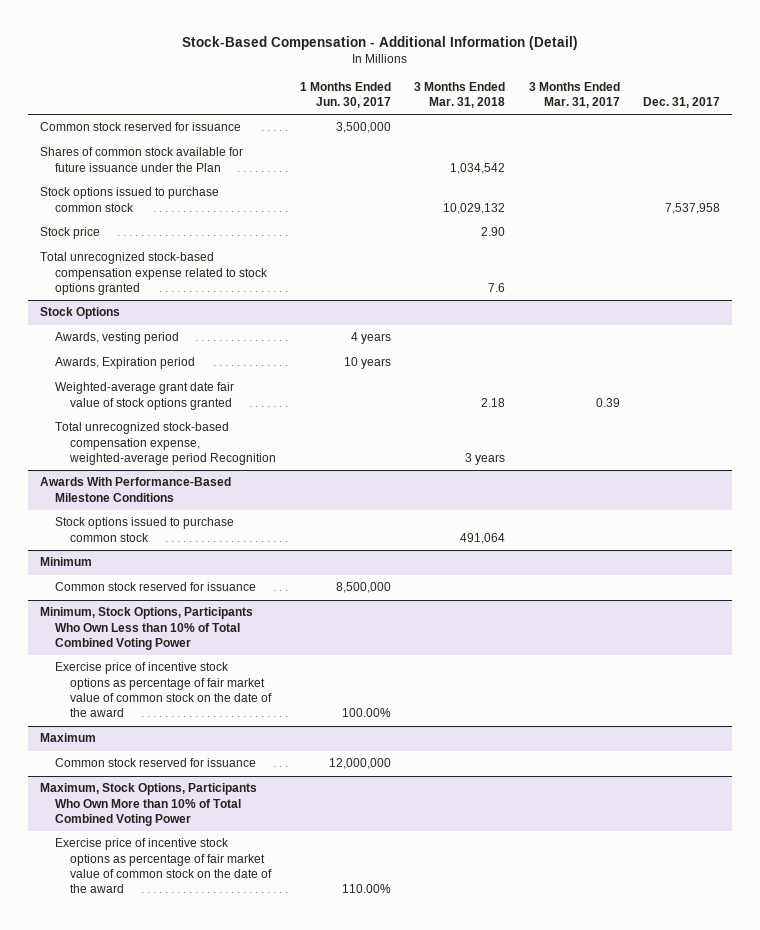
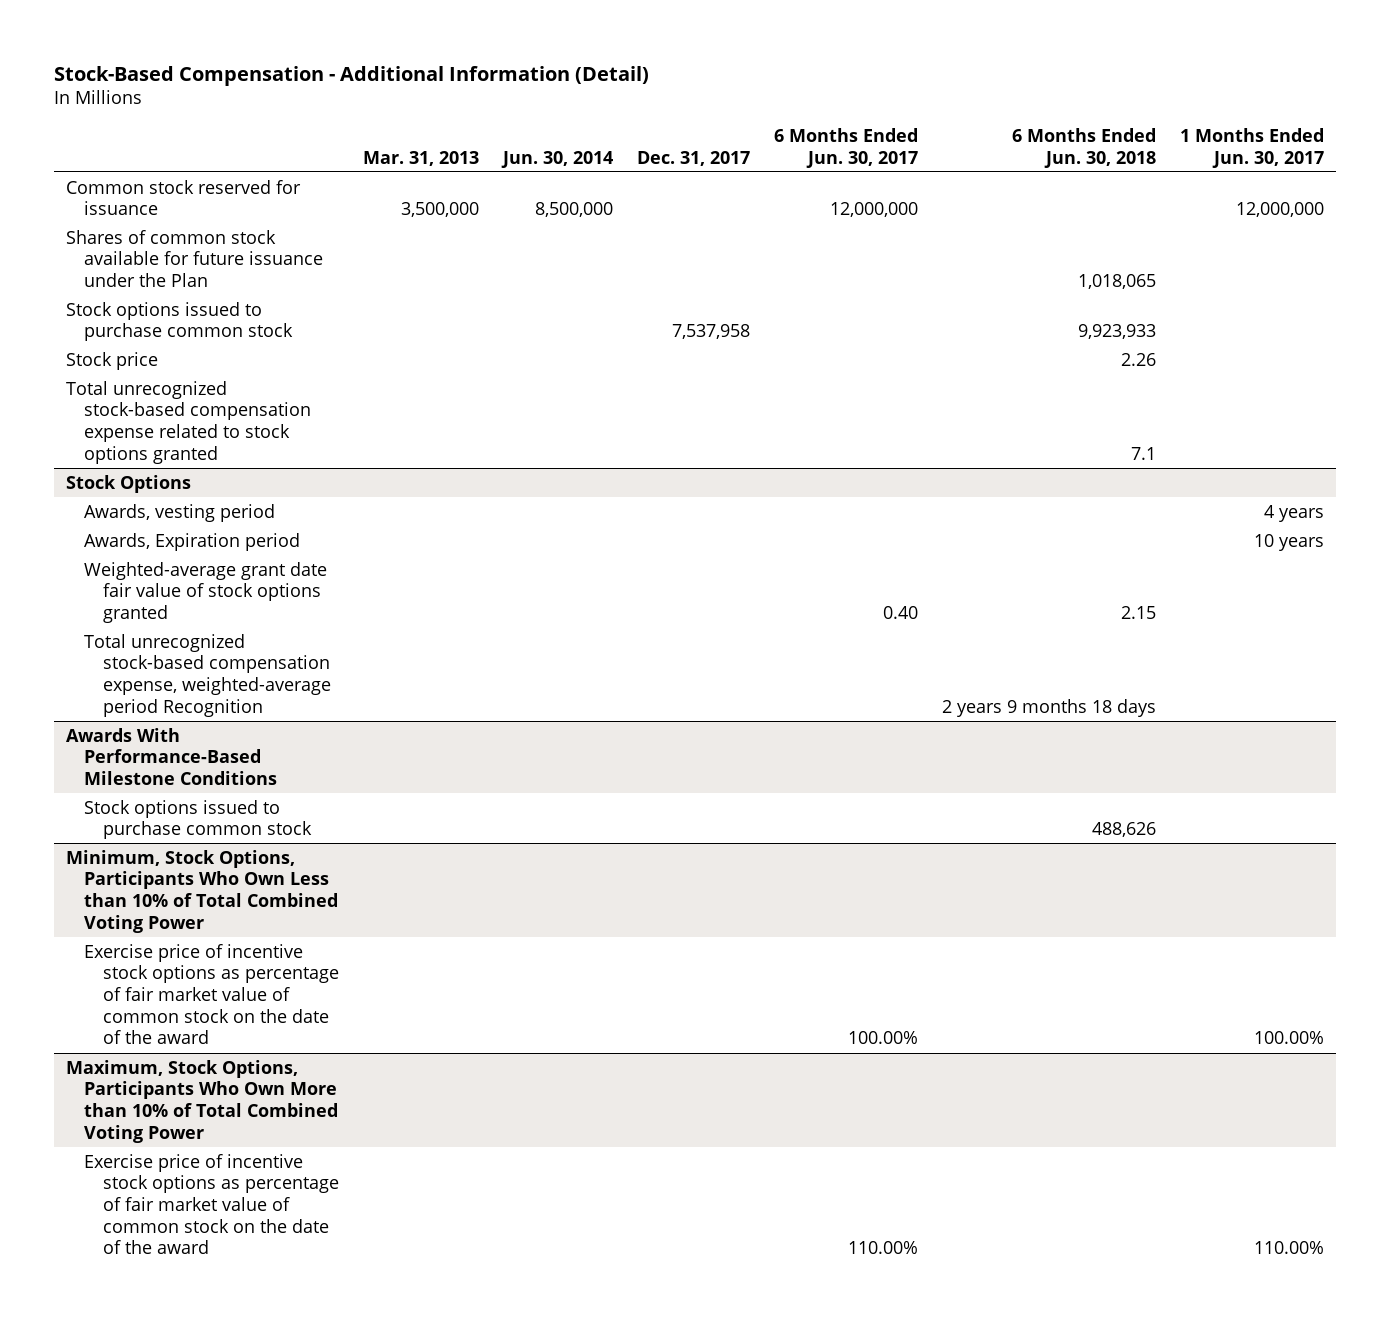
[414,81,506,109] 3 Months Ended Mar. 31, 2018 -> none
[528,81,620,109] 3 Months Ended Mar. 31, 2017 -> none
none -> [362,150,479,166] Mar. 31, 2013
none -> [500,150,613,168] Jun. 30, 2014
none -> [773,128,918,168] 6 Months Ended Jun. 30, 2017
none -> [1011,128,1156,168] 6 Months Ended Jun. 30, 2018
[335,122,391,134] 3,500,000 -> [1235,202,1324,218] 12,000,000
[39,557,92,567] Minimum -> none
[55,582,257,592] Common stock reserved for issuance -> none
[39,733,96,743] Maximum -> none
[55,758,257,768] Common stock reserved for issuance -> none

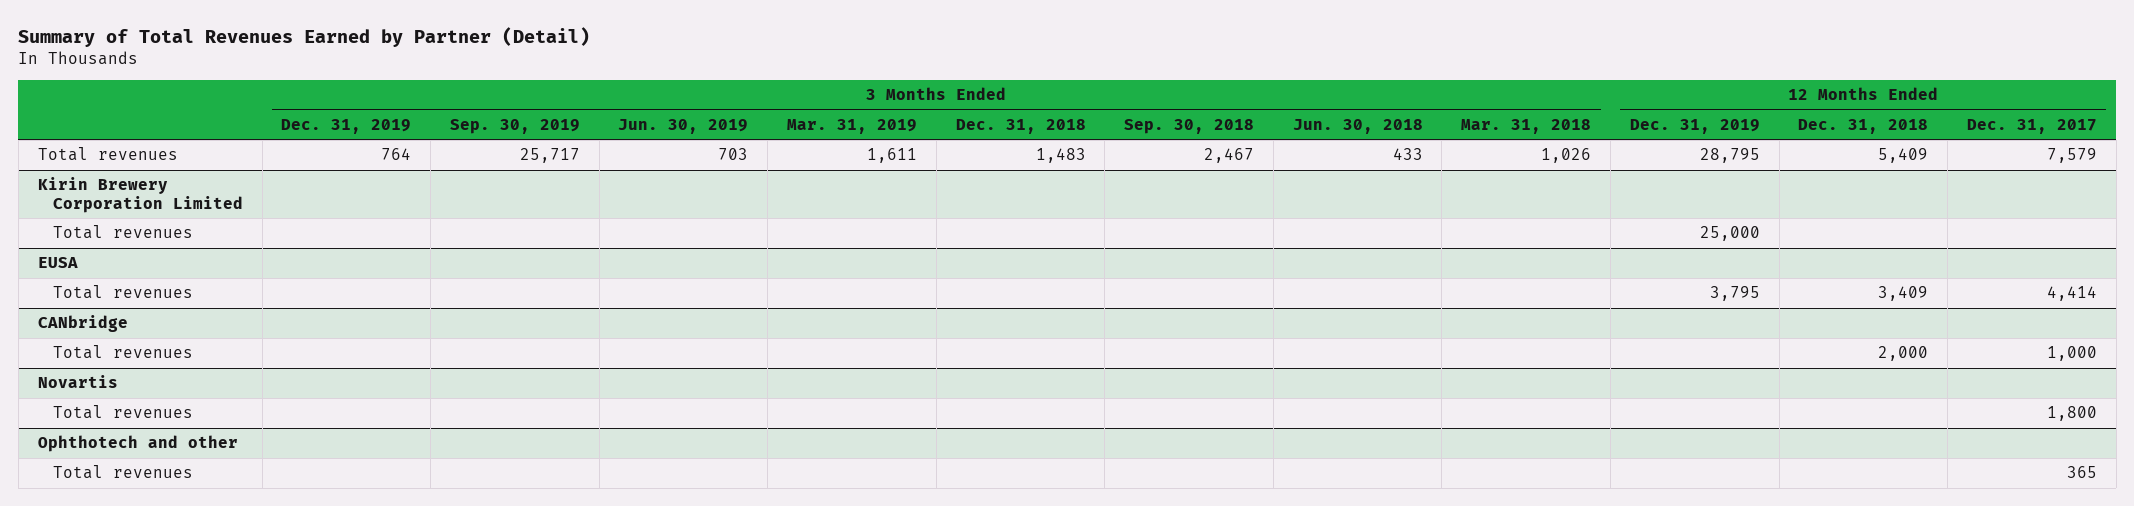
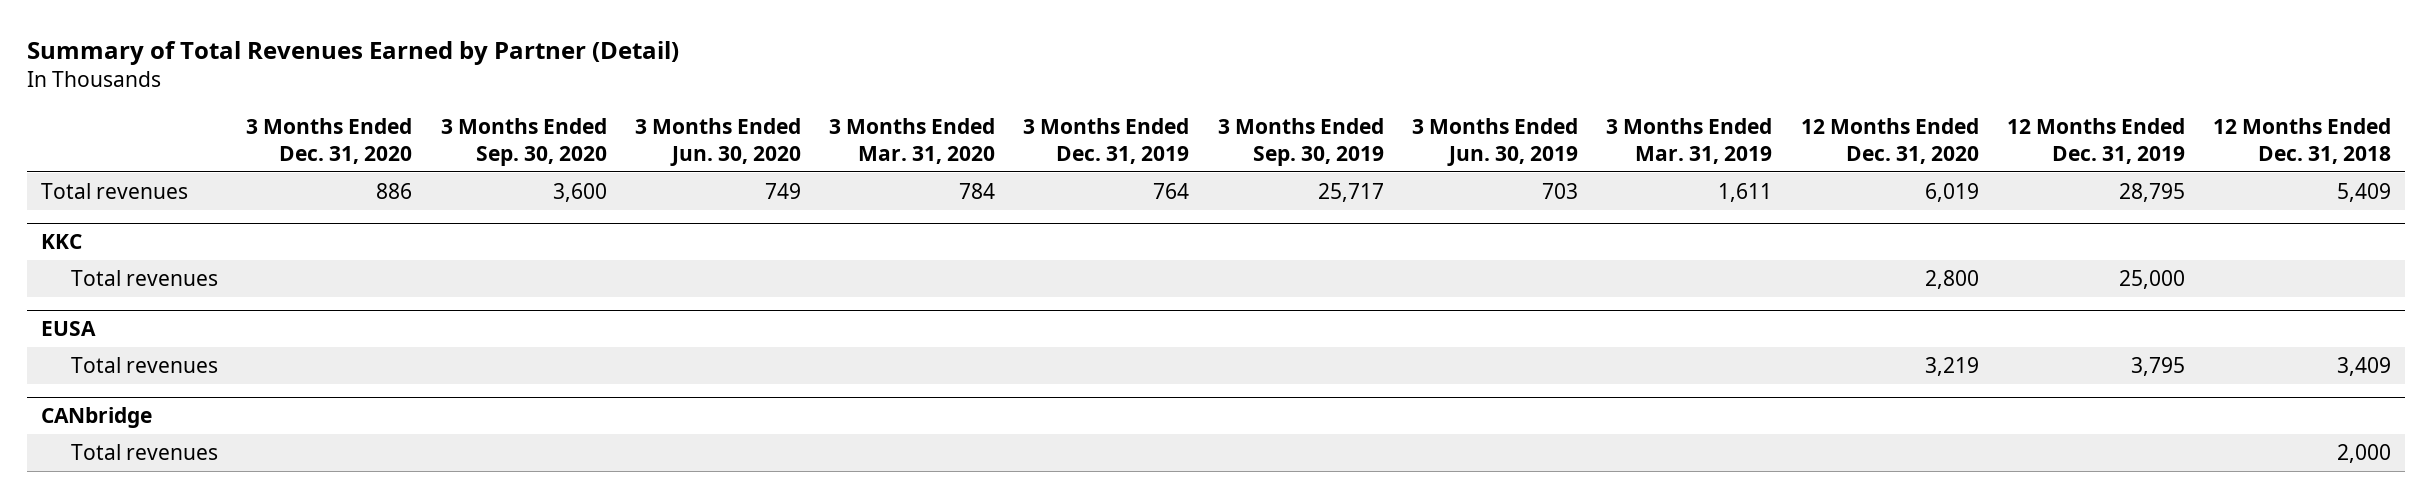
[955,118,1086,134] Dec. 31, 2018 -> none
[1124,118,1255,134] Sep. 30, 2018 -> none
[1292,118,1423,134] Jun. 30, 2018 -> none
[1461,118,1592,134] Mar. 31, 2018 -> none
[1966,118,2097,134] Dec. 31, 2017 -> none
none -> [246,117,413,164] 3 Months Ended Dec. 31, 2020
none -> [440,117,607,166] 3 Months Ended Sep. 30, 2020
none -> [634,117,801,166] 3 Months Ended Jun. 30, 2020
none -> [829,117,996,164] 3 Months Ended Mar. 31, 2020
none -> [1800,117,1979,164] 12 Months Ended Dec. 31, 2020
[37,177,243,213] Kirin Brewery Corporation Limited -> [41,234,83,250] KKC
[37,375,118,389] Novartis -> none
[52,405,193,420] Total revenues -> none
[37,435,238,453] Ophthotech and other -> none
[52,465,193,480] Total revenues -> none

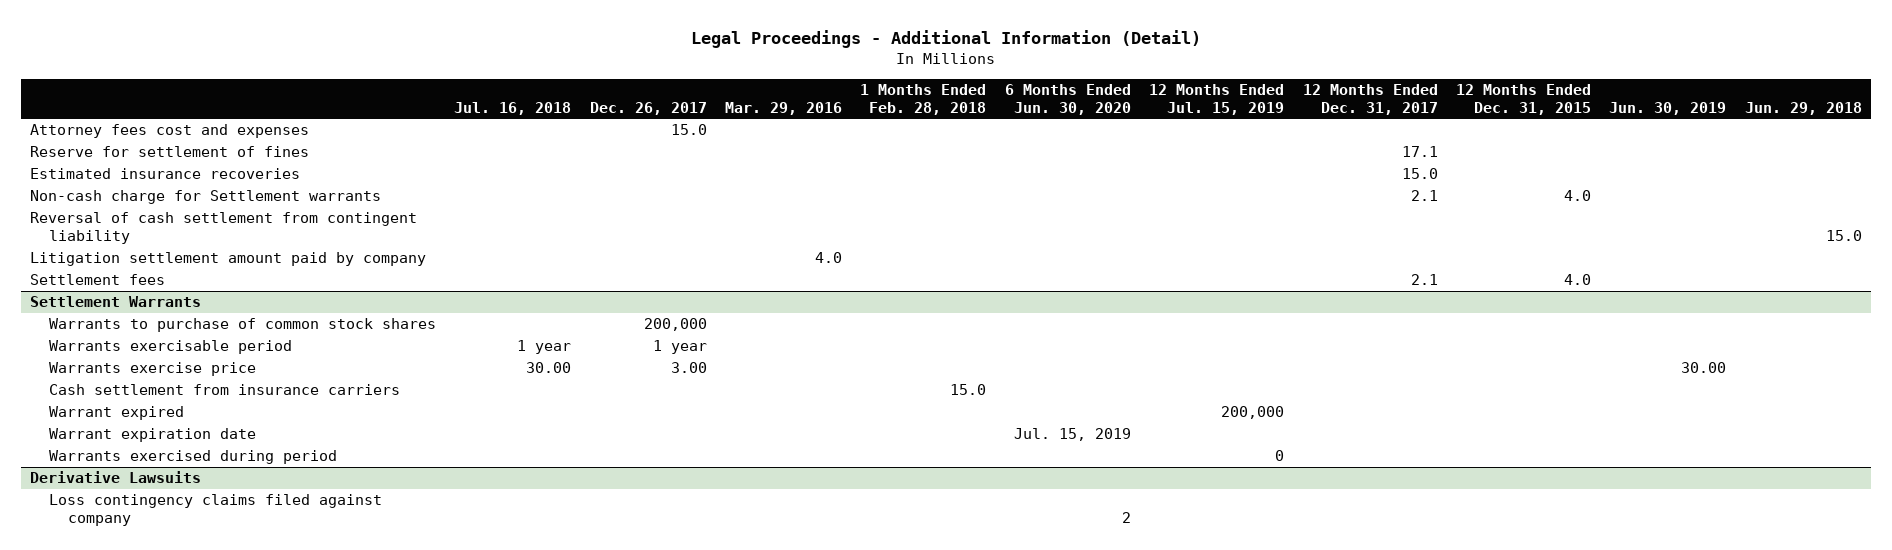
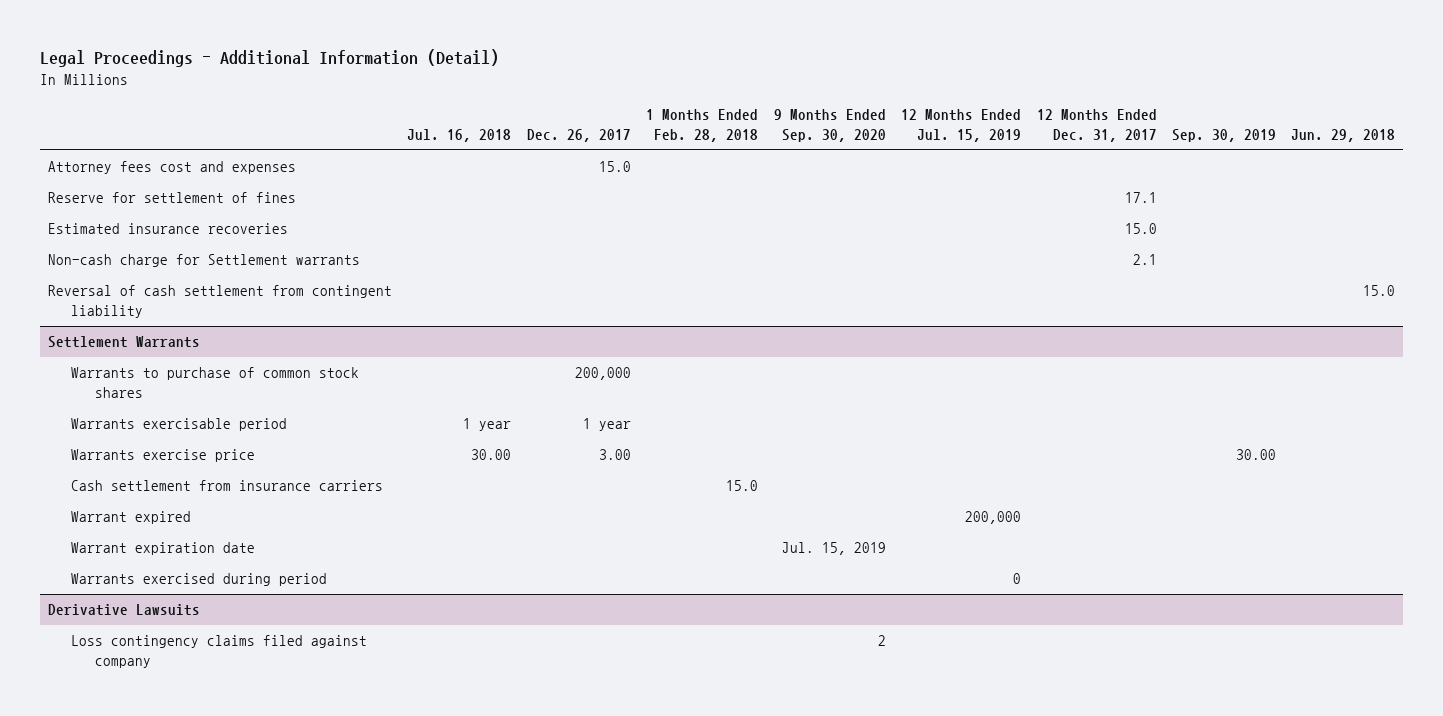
[725,101,843,115] Mar. 29, 2016 -> none
[1004,83,1131,115] 6 Months Ended Jun. 30, 2020 -> none
[1455,83,1591,115] 12 Months Ended Dec. 31, 2015 -> none
[1609,101,1727,115] Jun. 30, 2019 -> none
none -> [773,109,886,142] 9 Months Ended Sep. 30, 2020
none -> [1171,128,1276,142] Sep. 30, 2019
[30,252,427,267] Litigation settlement amount paid by company -> none
[30,274,166,286] Settlement fees -> none

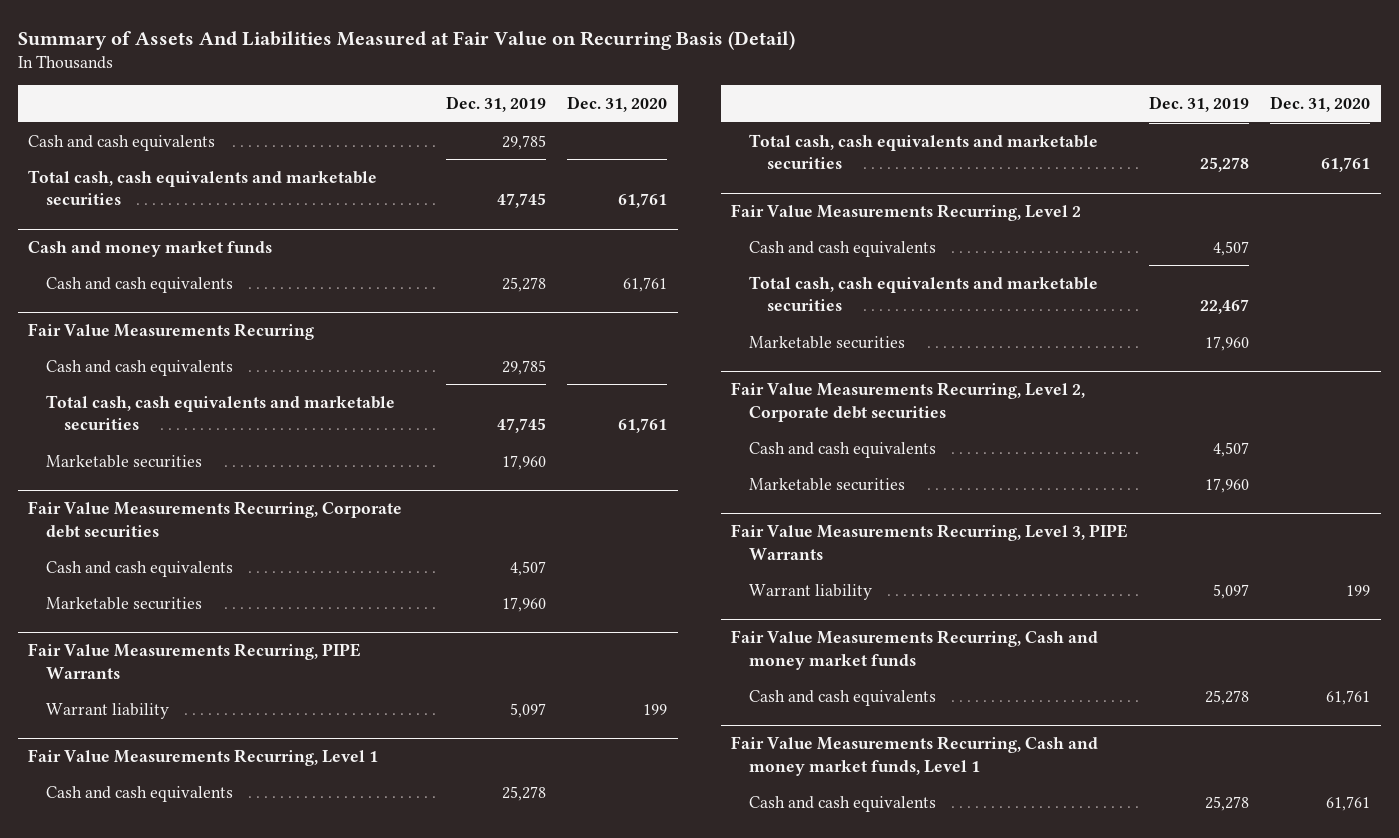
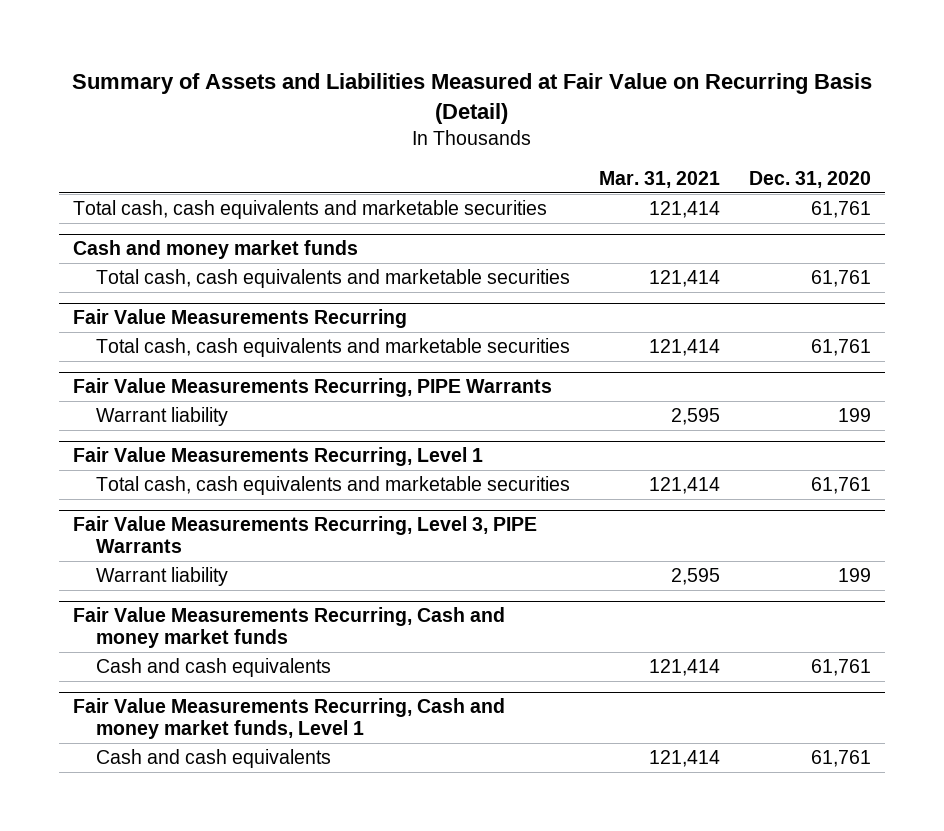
[17,30,795,50] Summary of Assets And Liabilities Measured at Fair Value on Recurring Basis (Detail) -> [71,72,872,124] Summary of Assets and Liabilities Measured at Fair Value on Recurring Basis (Detail)
[446,96,547,113] Dec. 31, 2019 -> none
none -> [598,171,720,189] Mar. 31, 2021
[28,134,216,151] Cash and cash equivalents -> none
[46,276,234,293] Cash and cash equivalents -> [96,268,571,288] Total cash, cash equivalents and marketable securities
[46,359,234,376] Cash and cash equivalents -> none
[46,454,203,468] Marketable securities -> none
[28,500,403,538] Fair Value Measurements Recurring, Corporate debt securities -> none
[46,560,234,577] Cash and cash equivalents -> none
[46,596,203,610] Marketable securities -> none
[46,785,234,802] Cash and cash equivalents -> none
[731,203,1082,221] Fair Value Measurements Recurring, Level 2 -> none
[749,240,937,257] Cash and cash equivalents -> none
[749,275,1099,312] Total cash, cash equivalents and marketable securities -> none
[749,335,906,349] Marketable securities -> none
[731,381,1086,422] Fair Value Measurements Recurring, Level 2, Corporate debt securities -> none
[749,441,937,458] Cash and cash equivalents -> none
[749,477,906,491] Marketable securities -> none

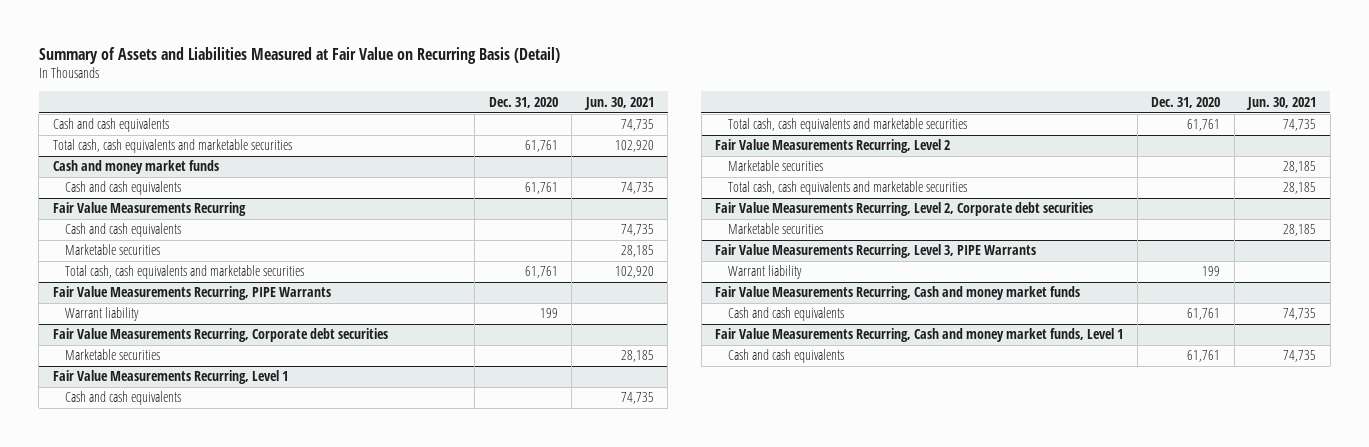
[598,171,720,189] Mar. 31, 2021 -> none
none -> [583,96,654,110] Jun. 30, 2021
none -> [52,118,169,133] Cash and cash equivalents
[96,268,571,288] Total cash, cash equivalents and marketable securities -> [65,181,182,196] Cash and cash equivalents
none -> [65,223,182,238] Cash and cash equivalents
none -> [65,244,161,256] Marketable securities
none -> [52,328,388,343] Fair Value Measurements Recurring, Corporate debt securities
none -> [65,349,161,361] Marketable securities
none -> [65,391,182,406] Cash and cash equivalents
none -> [715,139,951,154] Fair Value Measurements Recurring, Level 2
none -> [727,160,823,172] Marketable securities
none -> [727,181,967,196] Total cash, cash equivalents and marketable securities
none -> [715,202,1094,217] Fair Value Measurements Recurring, Level 2, Corporate debt securities
none -> [727,223,823,235] Marketable securities

